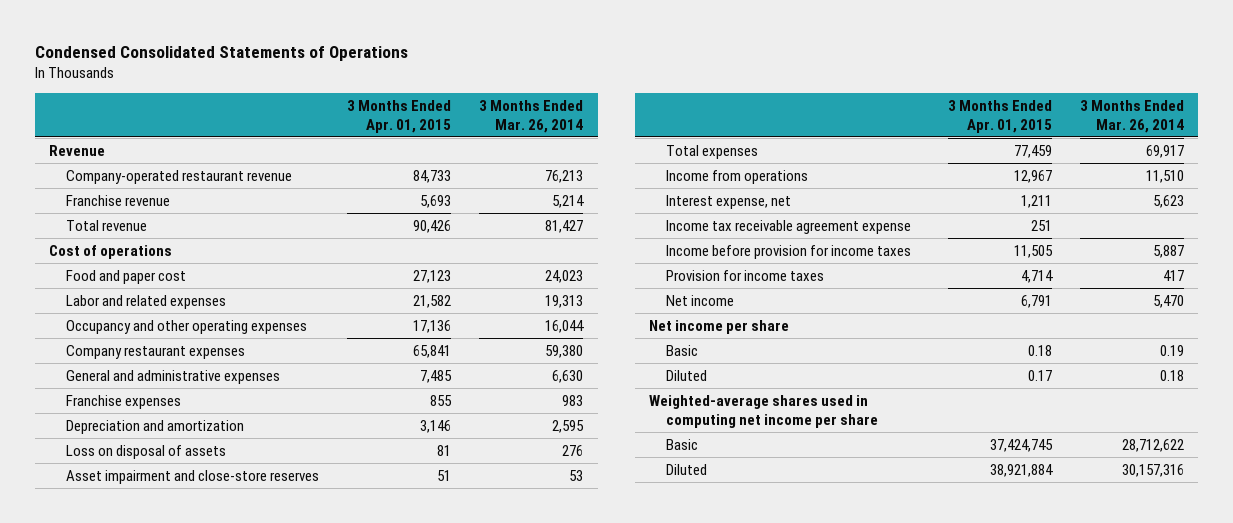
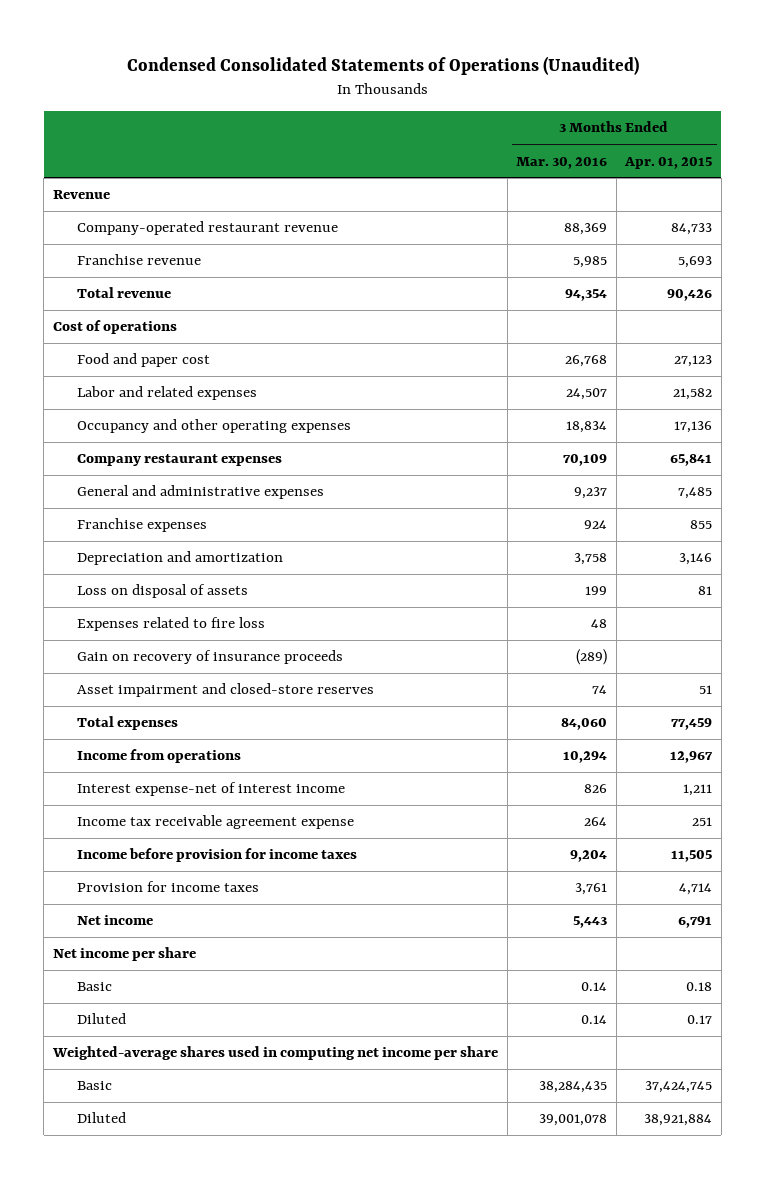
[34,45,408,61] Condensed Consolidated Statements of Operations -> [126,55,639,75] Condensed Consolidated Statements of Operations (Unaudited)
[479,99,584,133] 3 Months Ended Mar. 26, 2014 -> none
none -> [516,156,608,169] Mar. 30, 2016
none -> [77,617,266,632] Expenses related to fire loss
none -> [77,650,344,665] Gain on recovery of insurance proceeds
[65,469,319,484] Asset impairment and close-store reserves -> [77,683,375,698] Asset impairment and closed-store reserves
[666,194,792,209] Interest expense, net -> [77,782,346,797] Interest expense-net of interest income

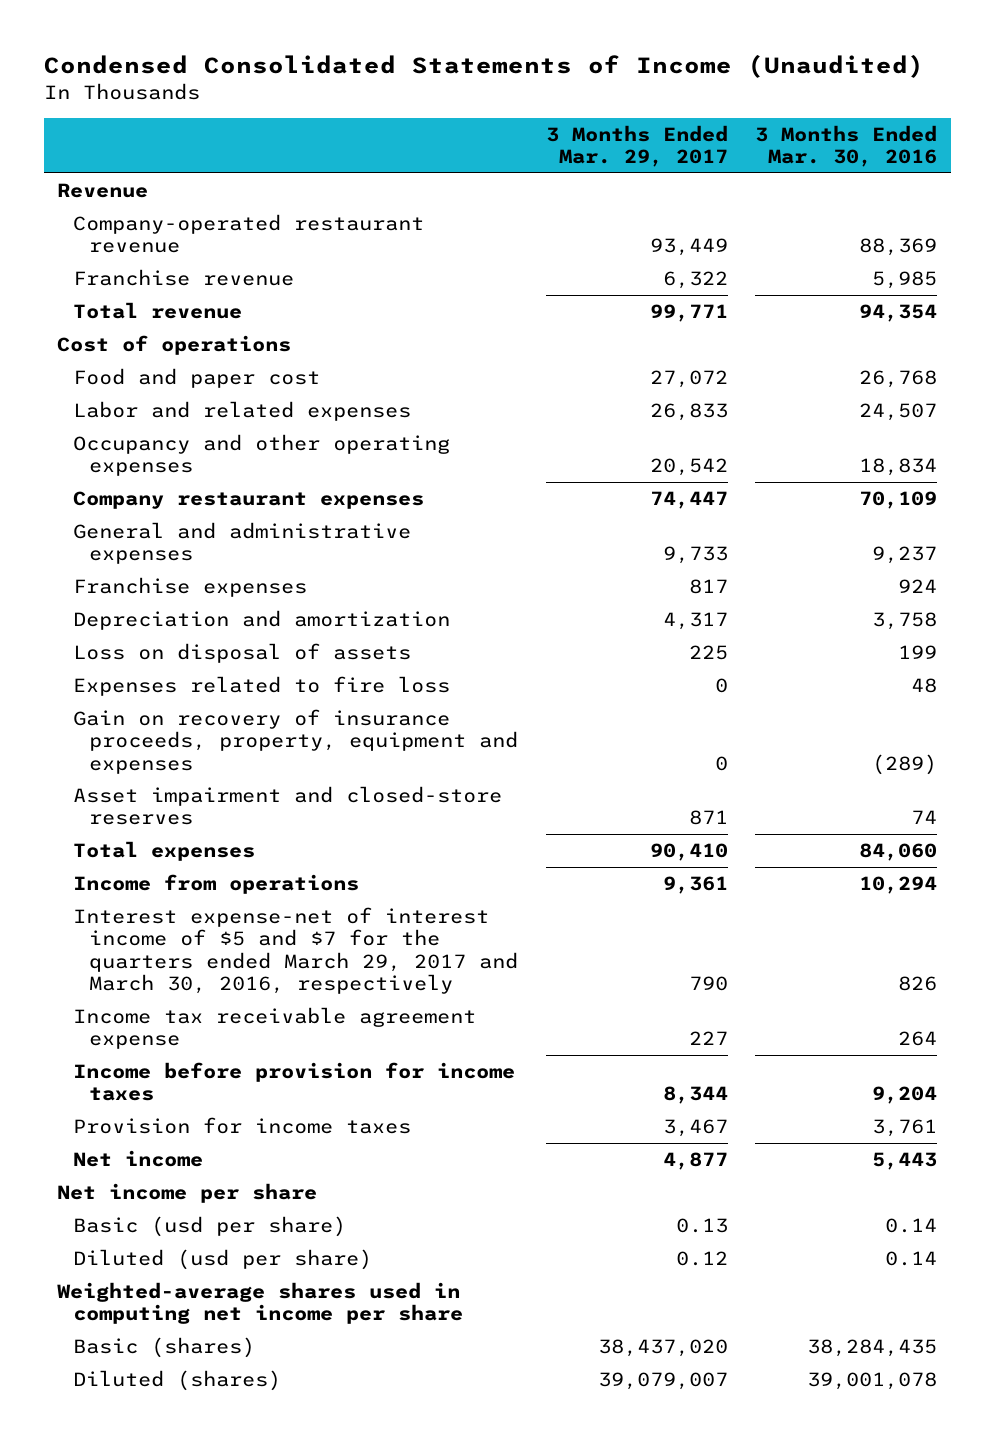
[126,55,639,75] Condensed Consolidated Statements of Operations (Unaudited) -> [43,54,924,79] Condensed Consolidated Statements of Income (Unaudited)
[624,156,713,169] Apr. 01, 2015 -> none
none -> [545,124,728,168] 3 Months Ended Mar. 29, 2017
[77,650,344,665] Gain on recovery of insurance proceeds -> [73,708,519,774] Gain on recovery of insurance proceeds, property, equipment and expenses
[77,782,346,797] Interest expense-net of interest income -> [73,906,519,995] Interest expense-net of interest income of $5 and $7 for the quarters ended March 29, 2017 and March 30, 2016, respectively
[77,982,113,992] Basic -> [73,1215,347,1237] Basic (usd per share)
[77,1013,127,1025] Diluted -> [73,1248,373,1270] Diluted (usd per share)
[77,1081,113,1091] Basic -> [73,1336,256,1358] Basic (shares)
[77,1112,127,1124] Diluted -> [73,1369,282,1391] Diluted (shares)

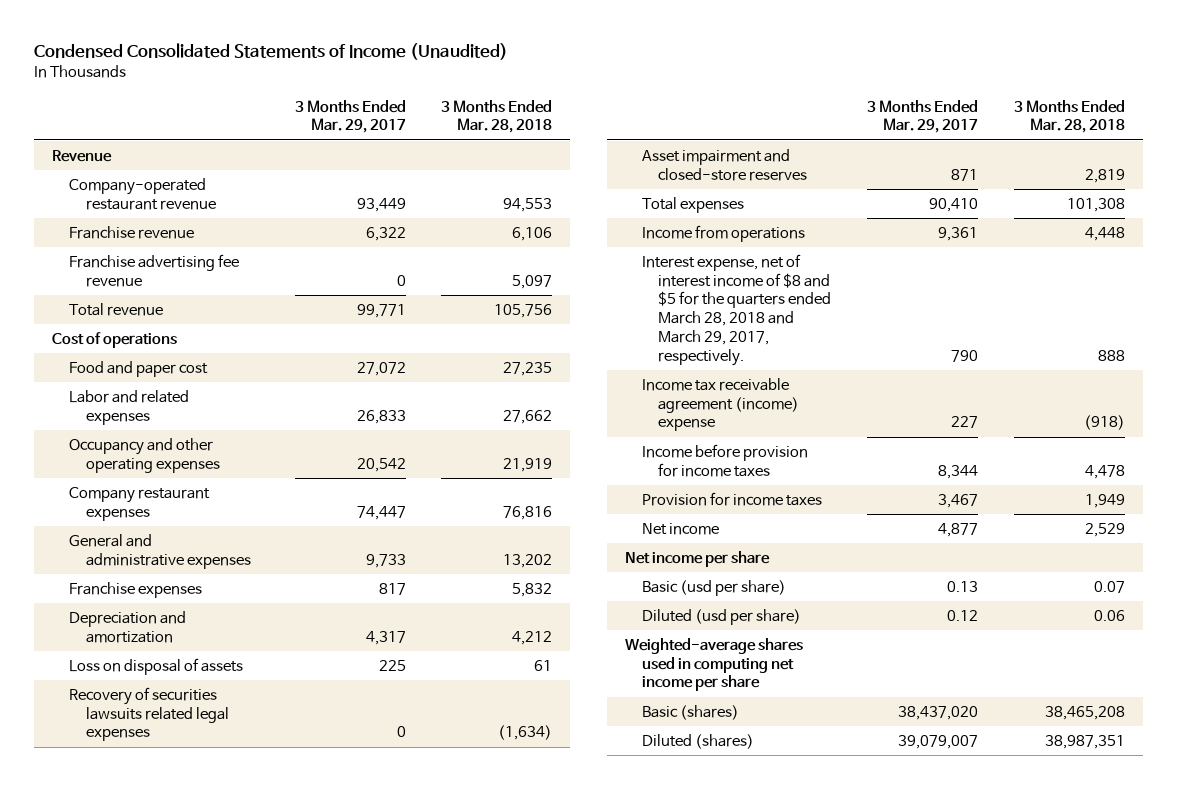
[755,124,938,168] 3 Months Ended Mar. 30, 2016 -> none
none -> [441,99,553,134] 3 Months Ended Mar. 28, 2018
none -> [68,253,239,287] Franchise advertising fee revenue
[73,675,451,696] Expenses related to fire loss -> none
[73,708,519,774] Gain on recovery of insurance proceeds, property, equipment and expenses -> none
none -> [68,686,229,742] Recovery of securities lawsuits related legal expenses
[73,906,519,995] Interest expense-net of interest income of $5 and $7 for the quarters ended March 29, 2017 and March 30, 2016, respectively -> [641,253,832,366] Interest expense, net of interest income of $8 and $5 for the quarters ended March 28, 2018 and March 29, 2017, respectively.
[73,1006,477,1050] Income tax receivable agreement expense -> [641,377,800,432] Income tax receivable agreement (income) expense

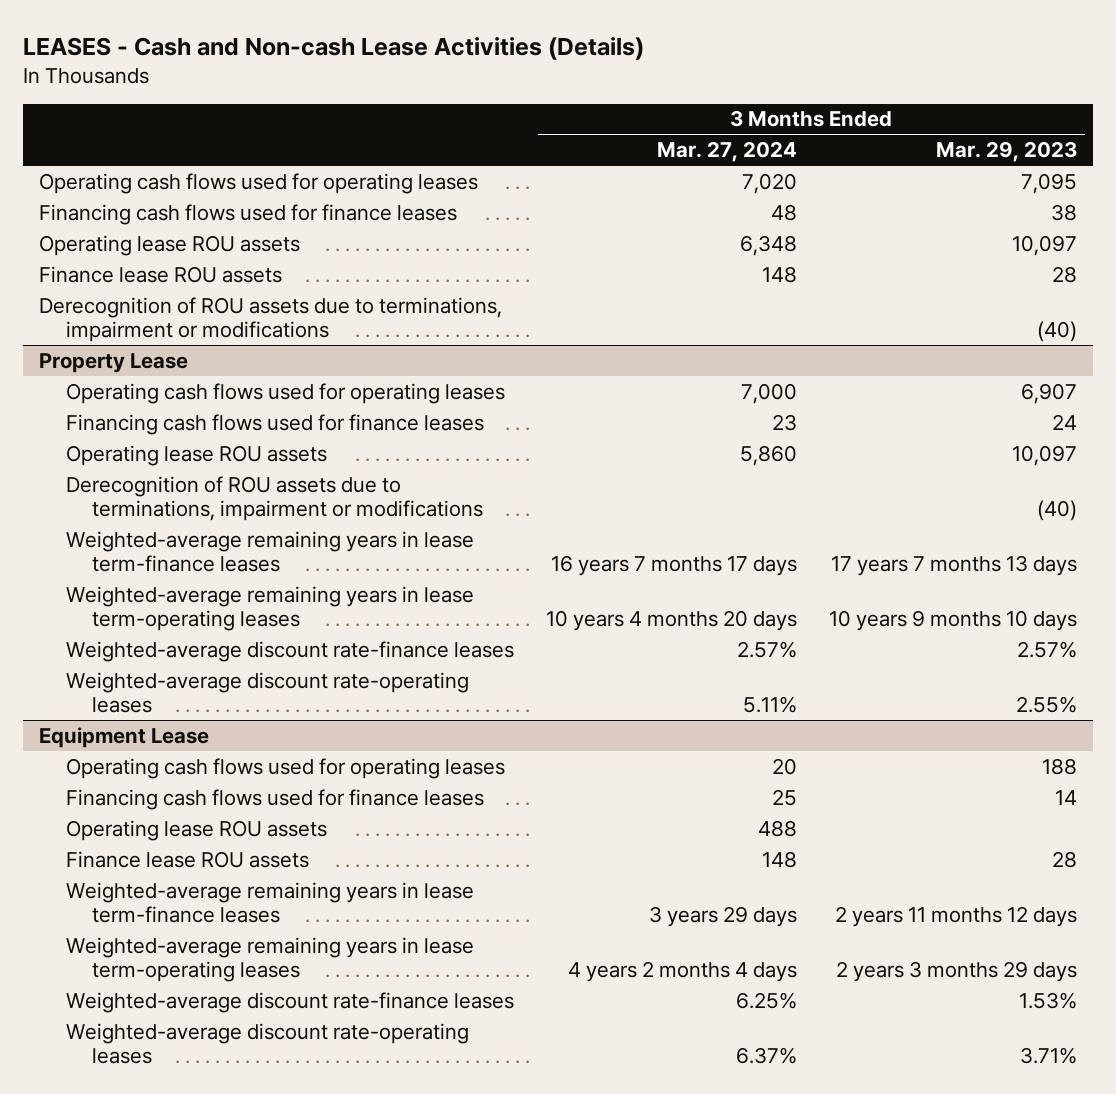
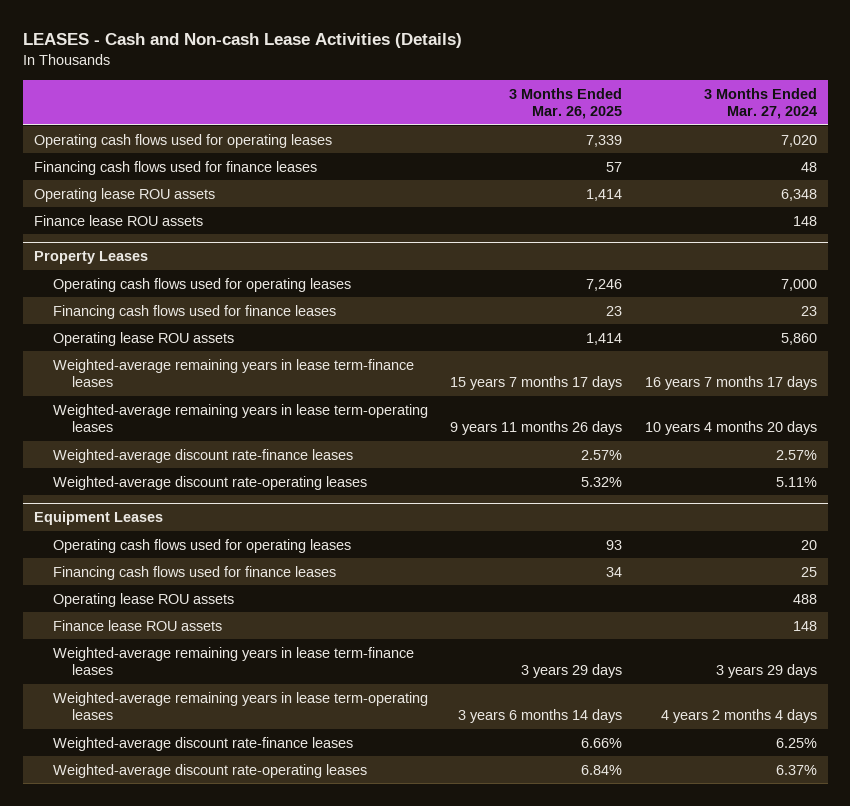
[936,141,1078,163] Mar. 29, 2023 -> none
none -> [509,87,623,120] 3 Months Ended Mar. 26, 2025
[38,296,502,343] Derecognition of ROU assets due to terminations, impairment or modifications -> none
[38,352,188,373] Property Lease -> [33,251,148,265] Property Leases
[65,475,484,522] Derecognition of ROU assets due to terminations, impairment or modifications -> none
[38,726,209,748] Equipment Lease -> [33,511,163,526] Equipment Leases

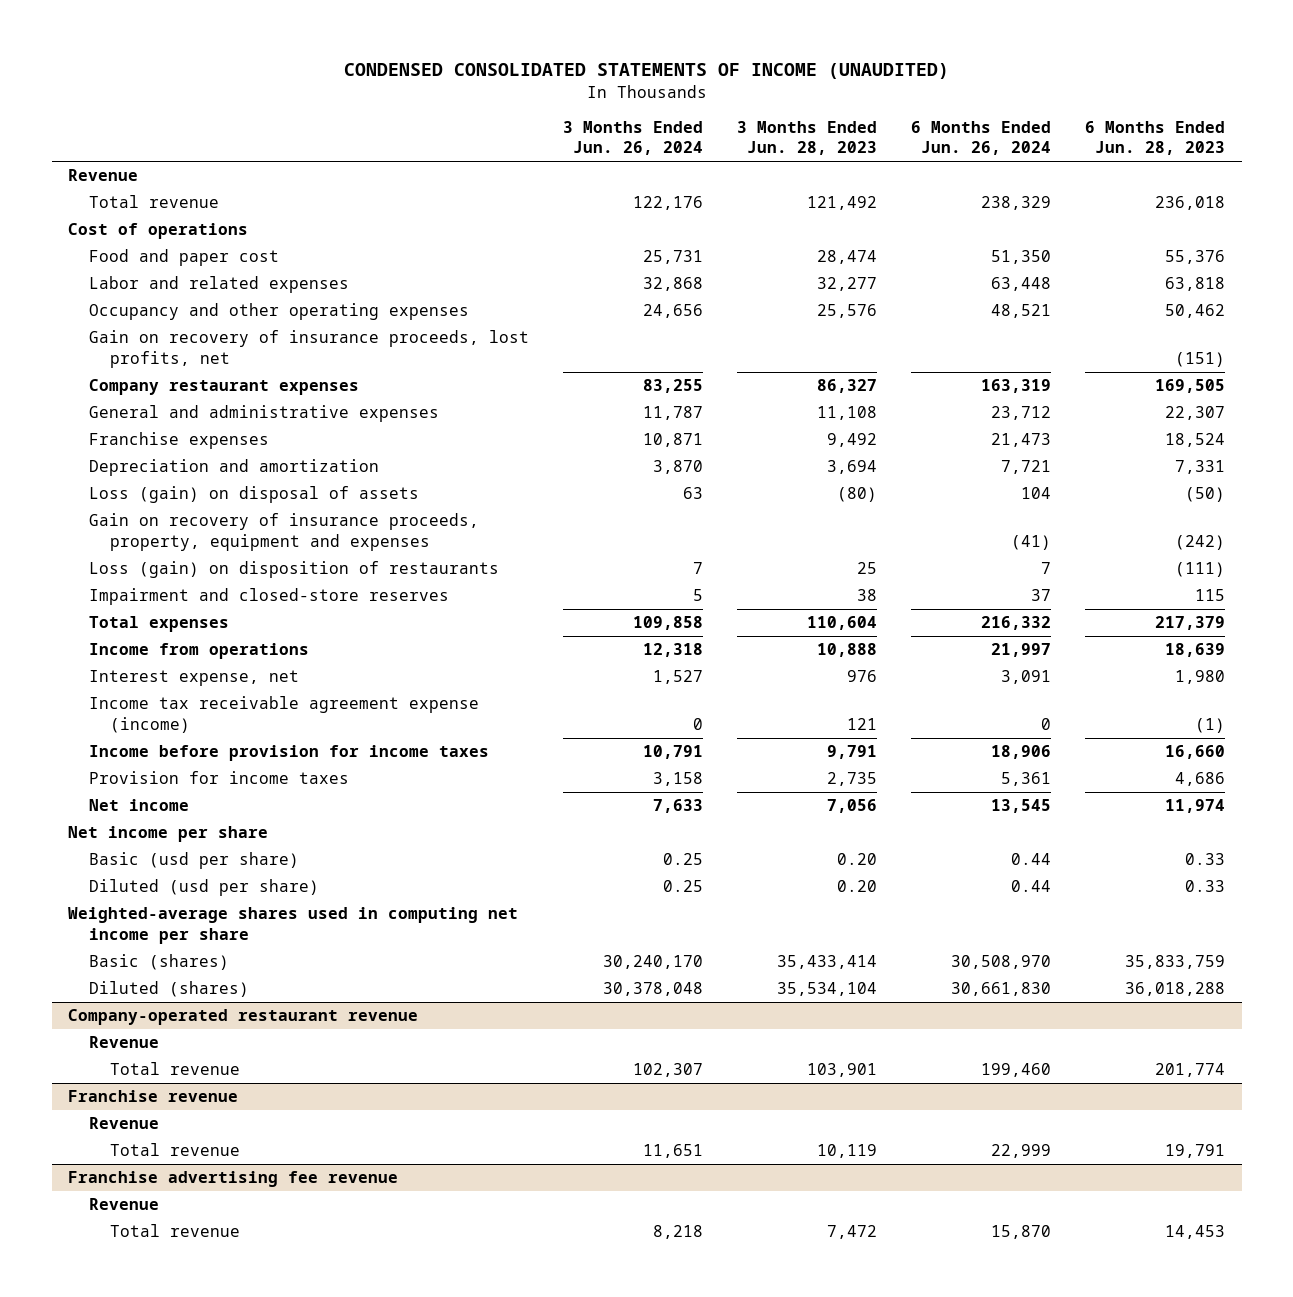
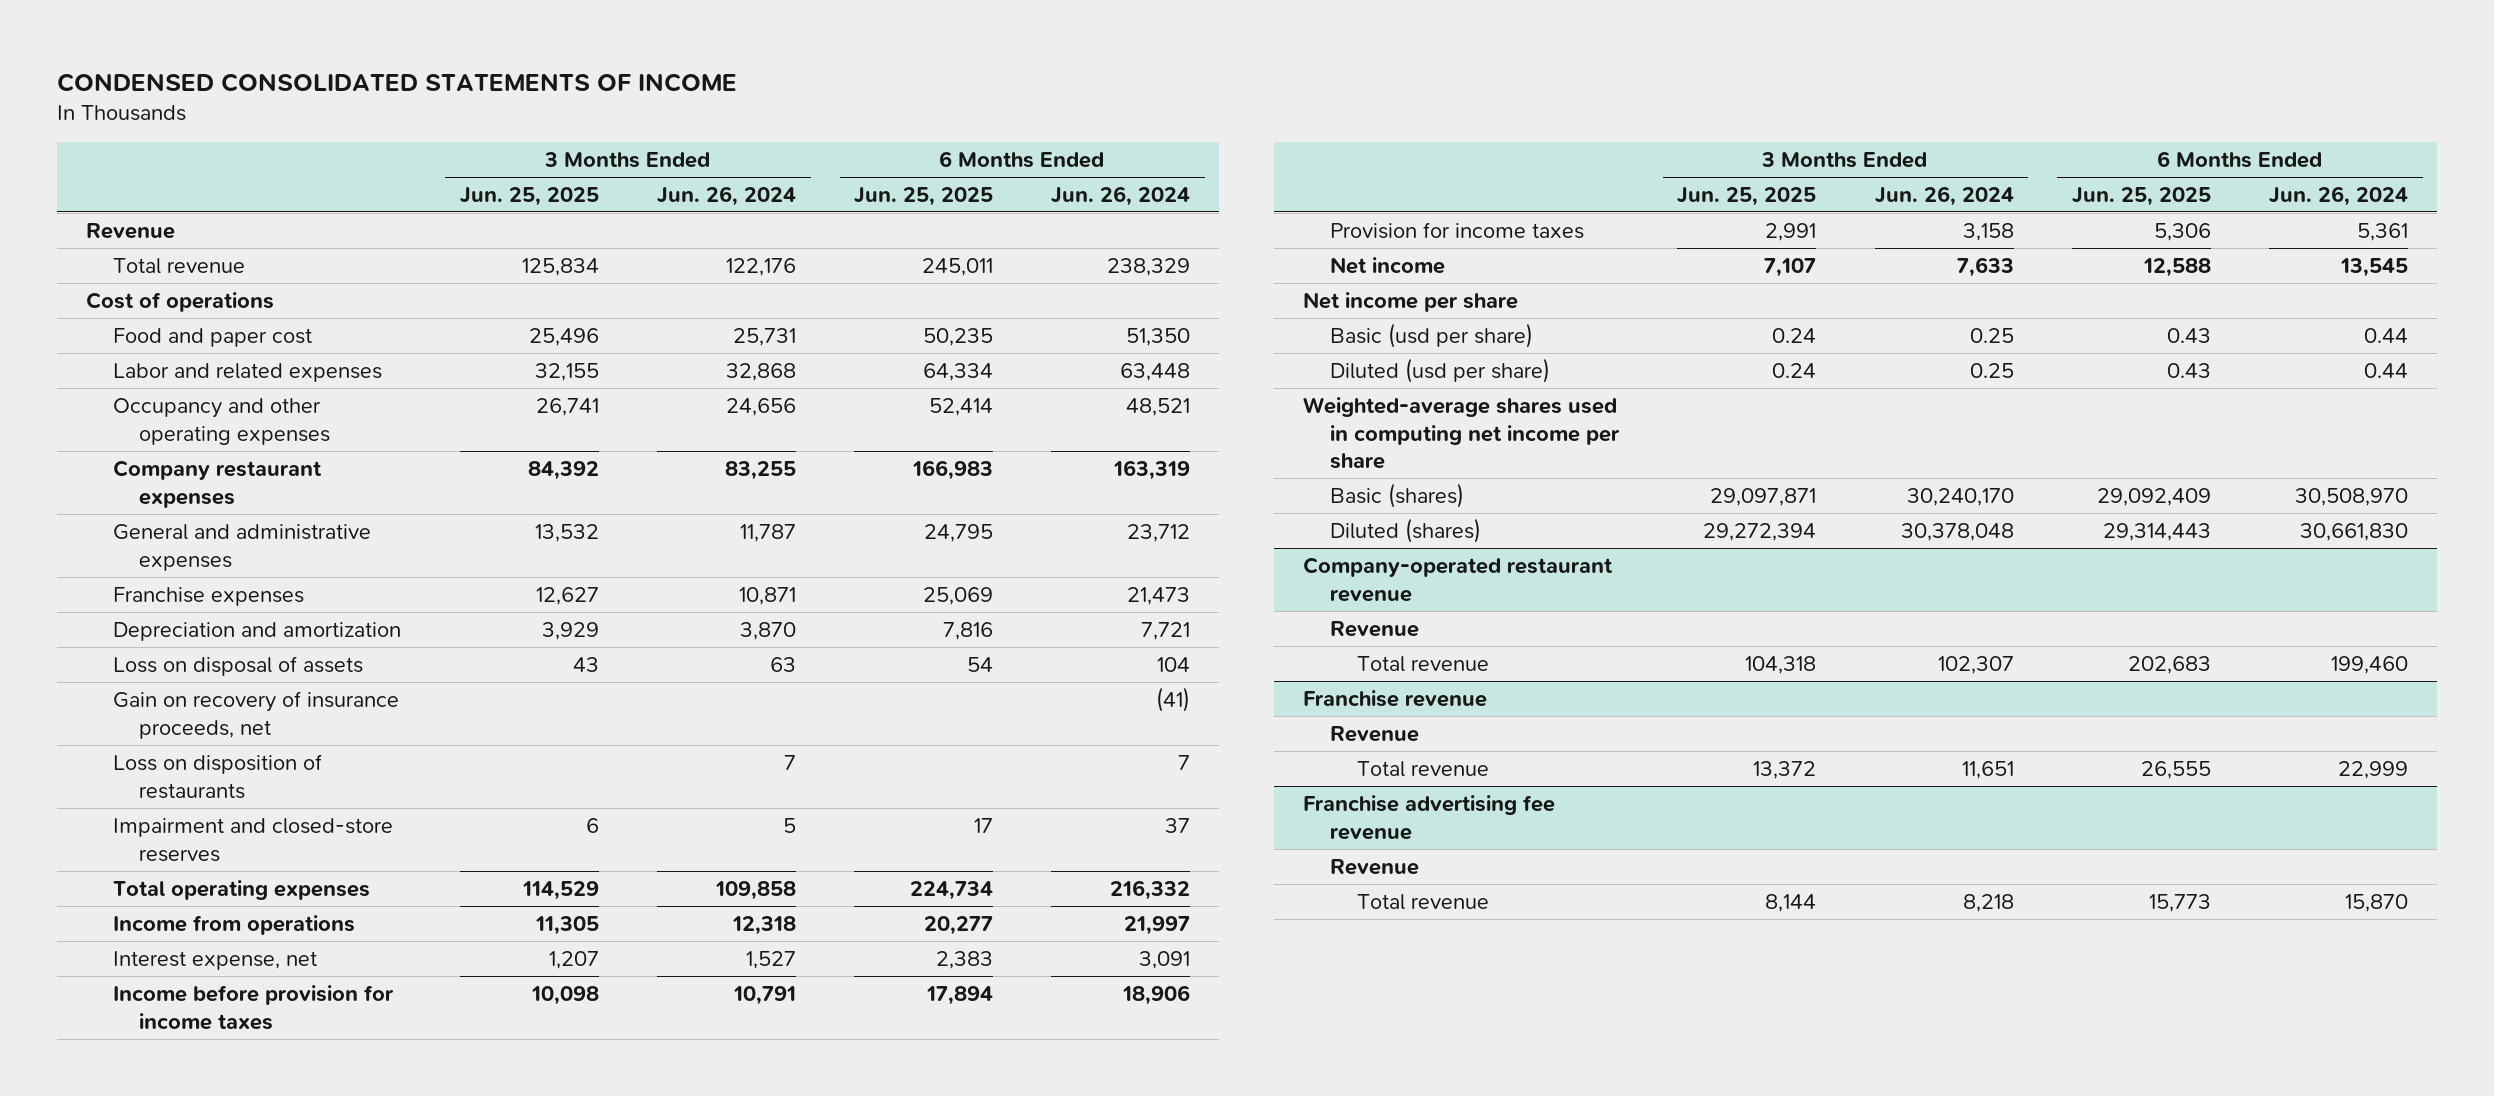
[343,63,949,80] CONDENSED CONSOLIDATED STATEMENTS OF INCOME (UNAUDITED) -> [56,72,737,92] CONDENSED CONSOLIDATED STATEMENTS OF INCOME
[737,120,878,156] 3 Months Ended Jun. 28, 2023 -> none
[1084,120,1225,156] 6 Months Ended Jun. 28, 2023 -> none
none -> [459,186,599,206] Jun. 25, 2025
none -> [854,186,994,206] Jun. 25, 2025
[89,330,530,368] Gain on recovery of insurance proceeds, lost profits, net -> none
[89,486,420,504] Loss (gain) on disposal of assets -> [112,655,363,676] Loss on disposal of assets
[89,513,480,551] Gain on recovery of insurance proceeds, property, equipment and expenses -> [112,690,399,739] Gain on recovery of insurance proceeds, net
[89,561,500,579] Loss (gain) on disposition of restaurants -> [112,753,322,799] Loss on disposition of restaurants
[89,616,230,633] Total expenses -> [112,879,370,900] Total operating expenses
[89,696,480,733] Income tax receivable agreement expense (income) -> none

